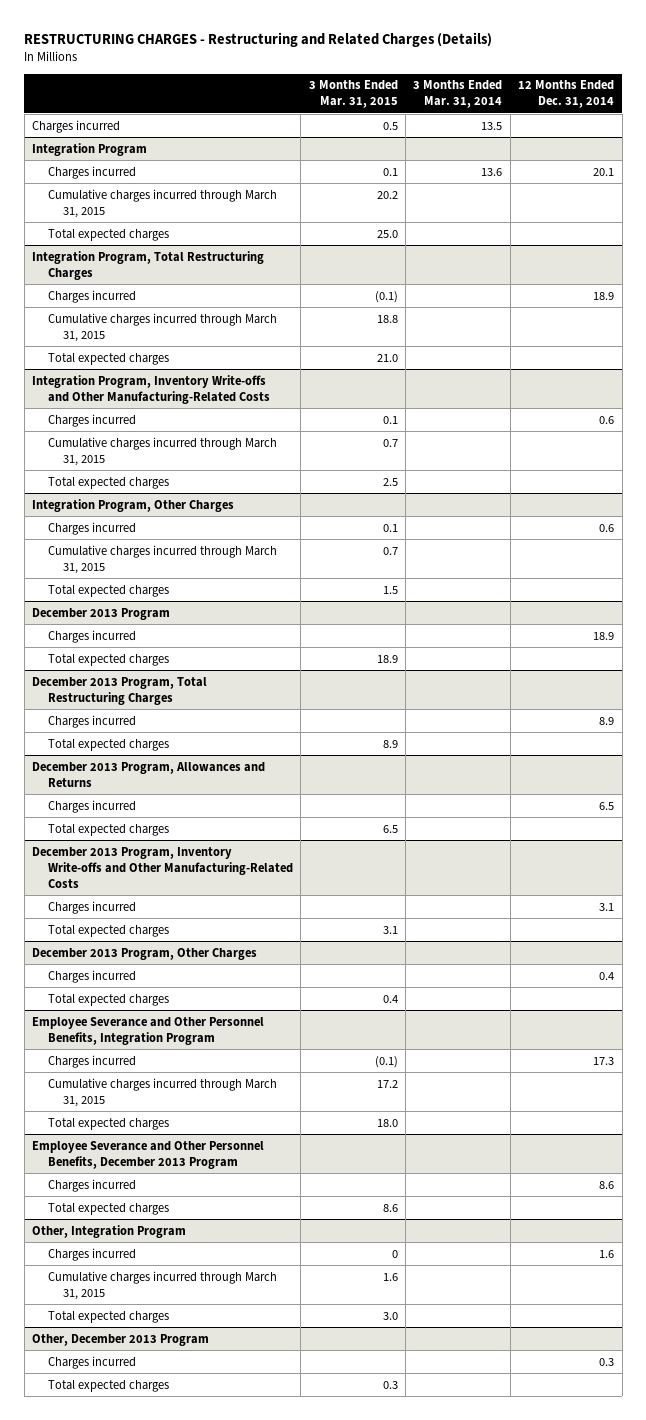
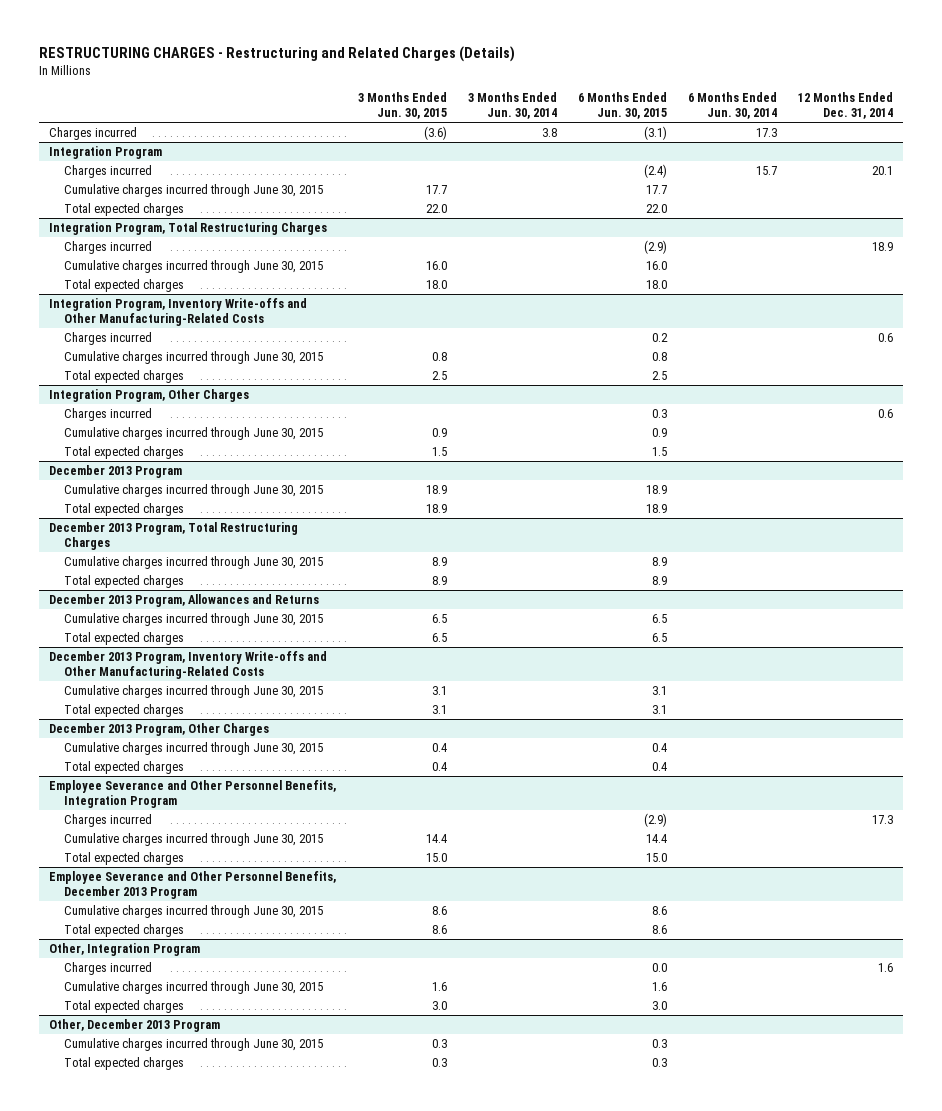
[308,80,398,109] 3 Months Ended Mar. 31, 2015 -> none
[413,80,503,109] 3 Months Ended Mar. 31, 2014 -> none
none -> [357,91,447,120] 3 Months Ended Jun. 30, 2015
none -> [467,91,557,120] 3 Months Ended Jun. 30, 2014
none -> [577,91,667,120] 6 Months Ended Jun. 30, 2015
none -> [687,91,777,120] 6 Months Ended Jun. 30, 2014
[47,188,277,218] Cumulative charges incurred through March 31, 2015 -> [63,183,323,197] Cumulative charges incurred through June 30, 2015
[47,312,277,342] Cumulative charges incurred through March 31, 2015 -> [63,259,323,273] Cumulative charges incurred through June 30, 2015
[47,436,277,466] Cumulative charges incurred through March 31, 2015 -> [63,350,323,364] Cumulative charges incurred through June 30, 2015
[47,544,277,574] Cumulative charges incurred through March 31, 2015 -> [63,426,323,440] Cumulative charges incurred through June 30, 2015
[47,629,136,643] Charges incurred -> none
none -> [63,483,323,497] Cumulative charges incurred through June 30, 2015
[47,714,136,728] Charges incurred -> none
none -> [63,555,323,569] Cumulative charges incurred through June 30, 2015
[47,799,136,813] Charges incurred -> none
none -> [63,612,323,626] Cumulative charges incurred through June 30, 2015
[47,900,136,914] Charges incurred -> none
none -> [63,684,323,698] Cumulative charges incurred through June 30, 2015
[47,969,136,983] Charges incurred -> none
none -> [63,741,323,755] Cumulative charges incurred through June 30, 2015
[47,1077,277,1107] Cumulative charges incurred through March 31, 2015 -> [63,832,323,846] Cumulative charges incurred through June 30, 2015
[47,1178,136,1192] Charges incurred -> none
none -> [63,904,323,918] Cumulative charges incurred through June 30, 2015
[47,1270,277,1300] Cumulative charges incurred through March 31, 2015 -> [63,980,323,994] Cumulative charges incurred through June 30, 2015
[47,1355,136,1369] Charges incurred -> none
none -> [63,1037,323,1051] Cumulative charges incurred through June 30, 2015

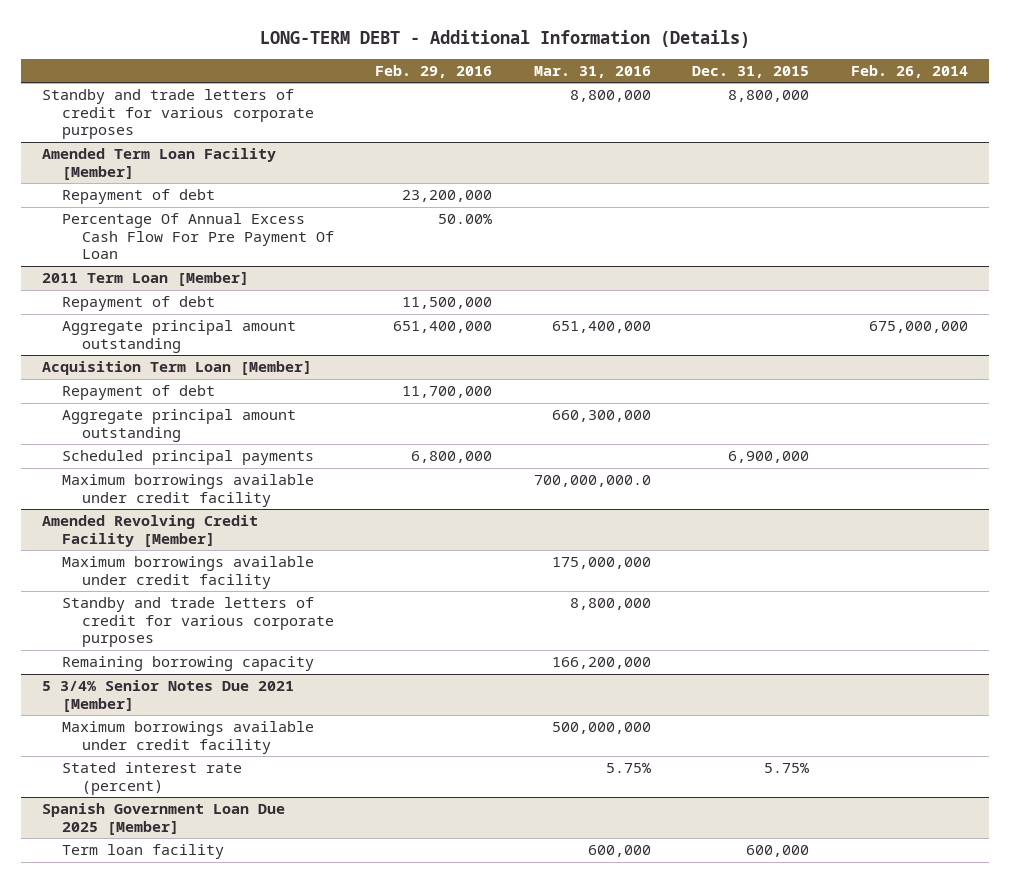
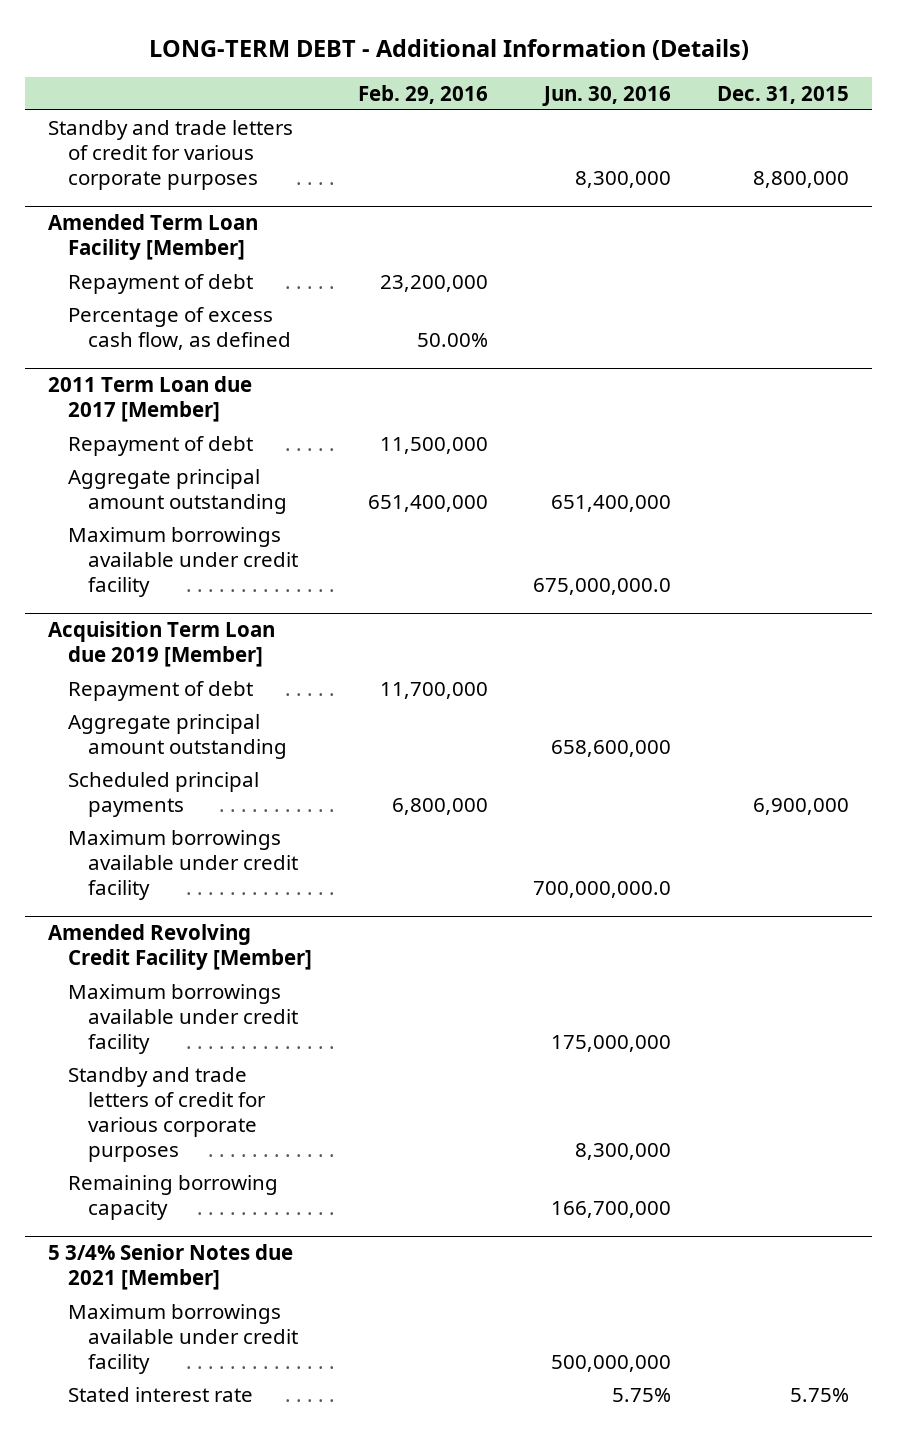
[533,66,651,79] Mar. 31, 2016 -> none
[850,65,968,79] Feb. 26, 2014 -> none
none -> [542,85,672,106] Jun. 30, 2016
[61,213,334,260] Percentage Of Annual Excess Cash Flow For Pre Payment Of Loan -> [67,306,291,350] Percentage of excess cash flow, as defined
[41,272,249,287] 2011 Term Loan [Member] -> [47,376,252,423] 2011 Term Loan due 2017 [Member]
none -> [67,526,298,597] Maximum borrowings available under credit facility
[41,361,312,376] Acquisition Term Loan [Member] -> [47,621,275,668] Acquisition Term Loan due 2019 [Member]
[41,680,294,712] 5 3/4% Senior Notes Due 2021 [Member] -> [47,1244,293,1291] 5 3/4% Senior Notes due 2021 [Member]
[41,803,285,835] Spanish Government Loan Due 2025 [Member] -> none
[61,844,224,860] Term loan facility -> none
[61,762,242,795] Stated interest rate (percent) -> [67,1386,253,1402] Stated interest rate

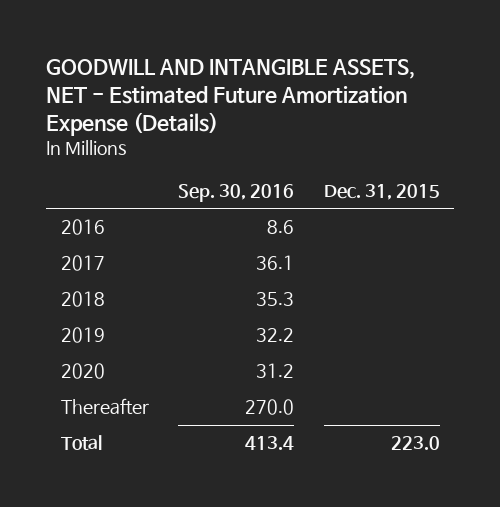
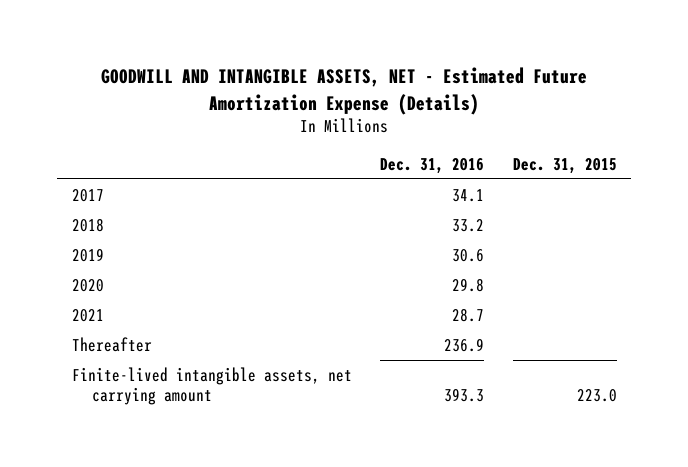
[178,183,295,202] Sep. 30, 2016 -> none
none -> [380,157,485,174] Dec. 31, 2016
[60,219,105,236] 2016 -> none
none -> [71,308,104,322] 2021
[60,435,102,451] Total -> [71,366,352,406] Finite-lived intangible assets, net carrying amount

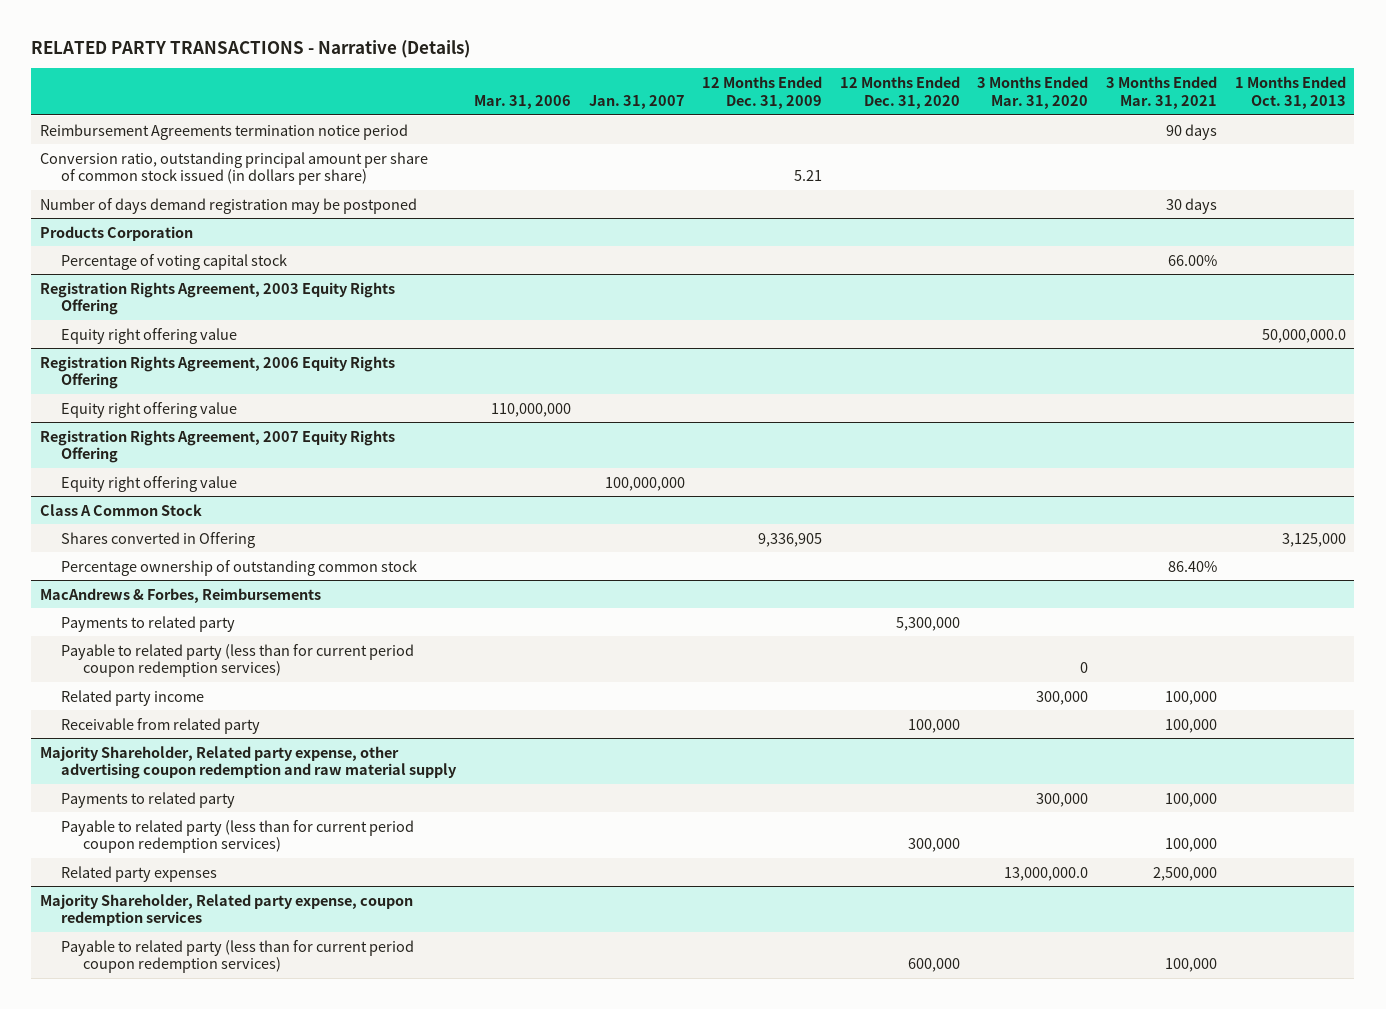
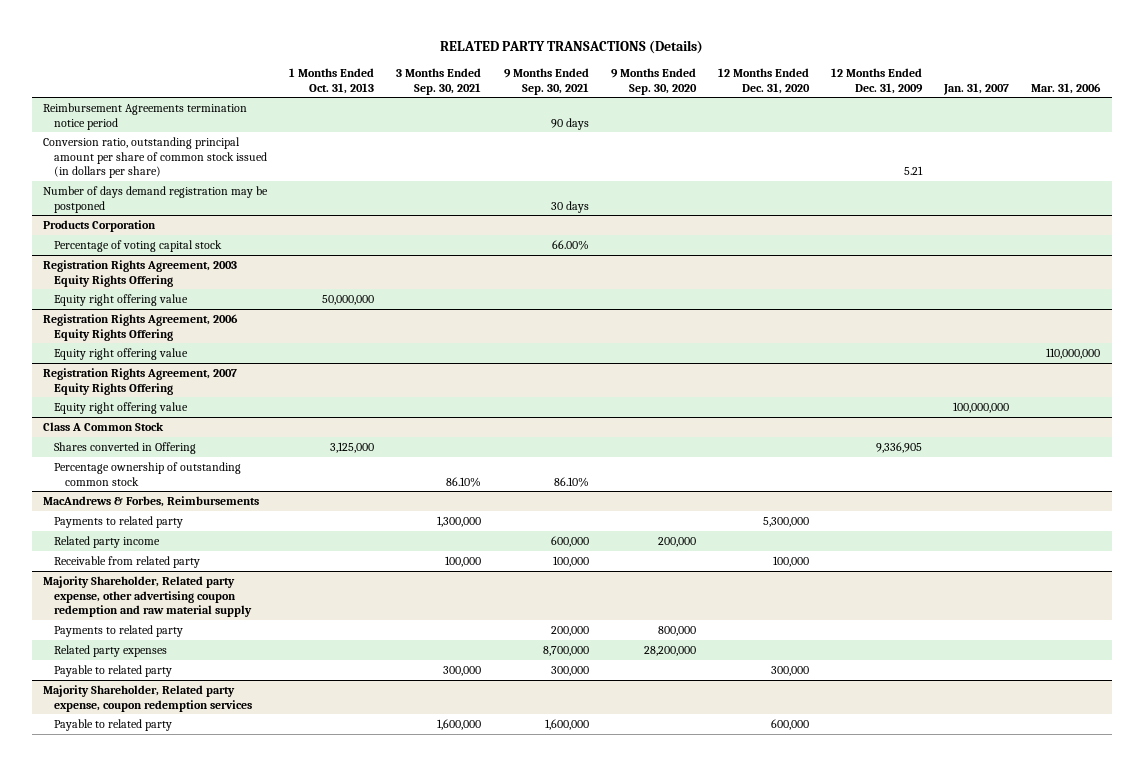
[31,39,471,58] RELATED PARTY TRANSACTIONS - Narrative (Details) -> [439,39,703,54] RELATED PARTY TRANSACTIONS (Details)
[977,76,1089,109] 3 Months Ended Mar. 31, 2020 -> none
[1105,76,1217,109] 3 Months Ended Mar. 31, 2021 -> none
none -> [396,68,482,95] 3 Months Ended Sep. 30, 2021
none -> [503,68,589,95] 9 Months Ended Sep. 30, 2021
none -> [610,68,697,95] 9 Months Ended Sep. 30, 2020
[1261,328,1346,343] 50,000,000.0 -> [322,294,375,305] 50,000,000
[61,643,415,678] Payable to related party (less than for current period coupon redemption services) -> none
[61,819,415,854] Payable to related party (less than for current period coupon redemption services) -> none
none -> [54,664,173,677] Payable to related party
[61,939,415,974] Payable to related party (less than for current period coupon redemption services) -> [54,718,173,731] Payable to related party

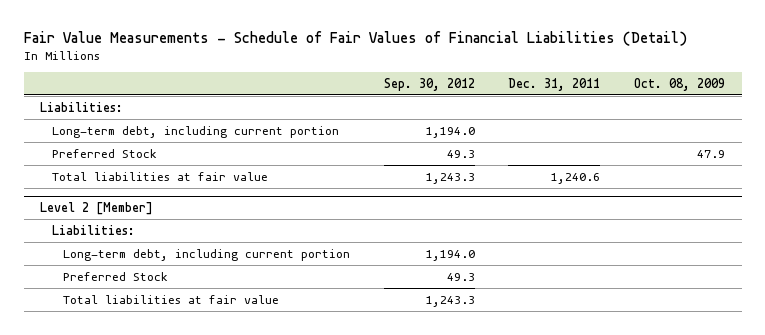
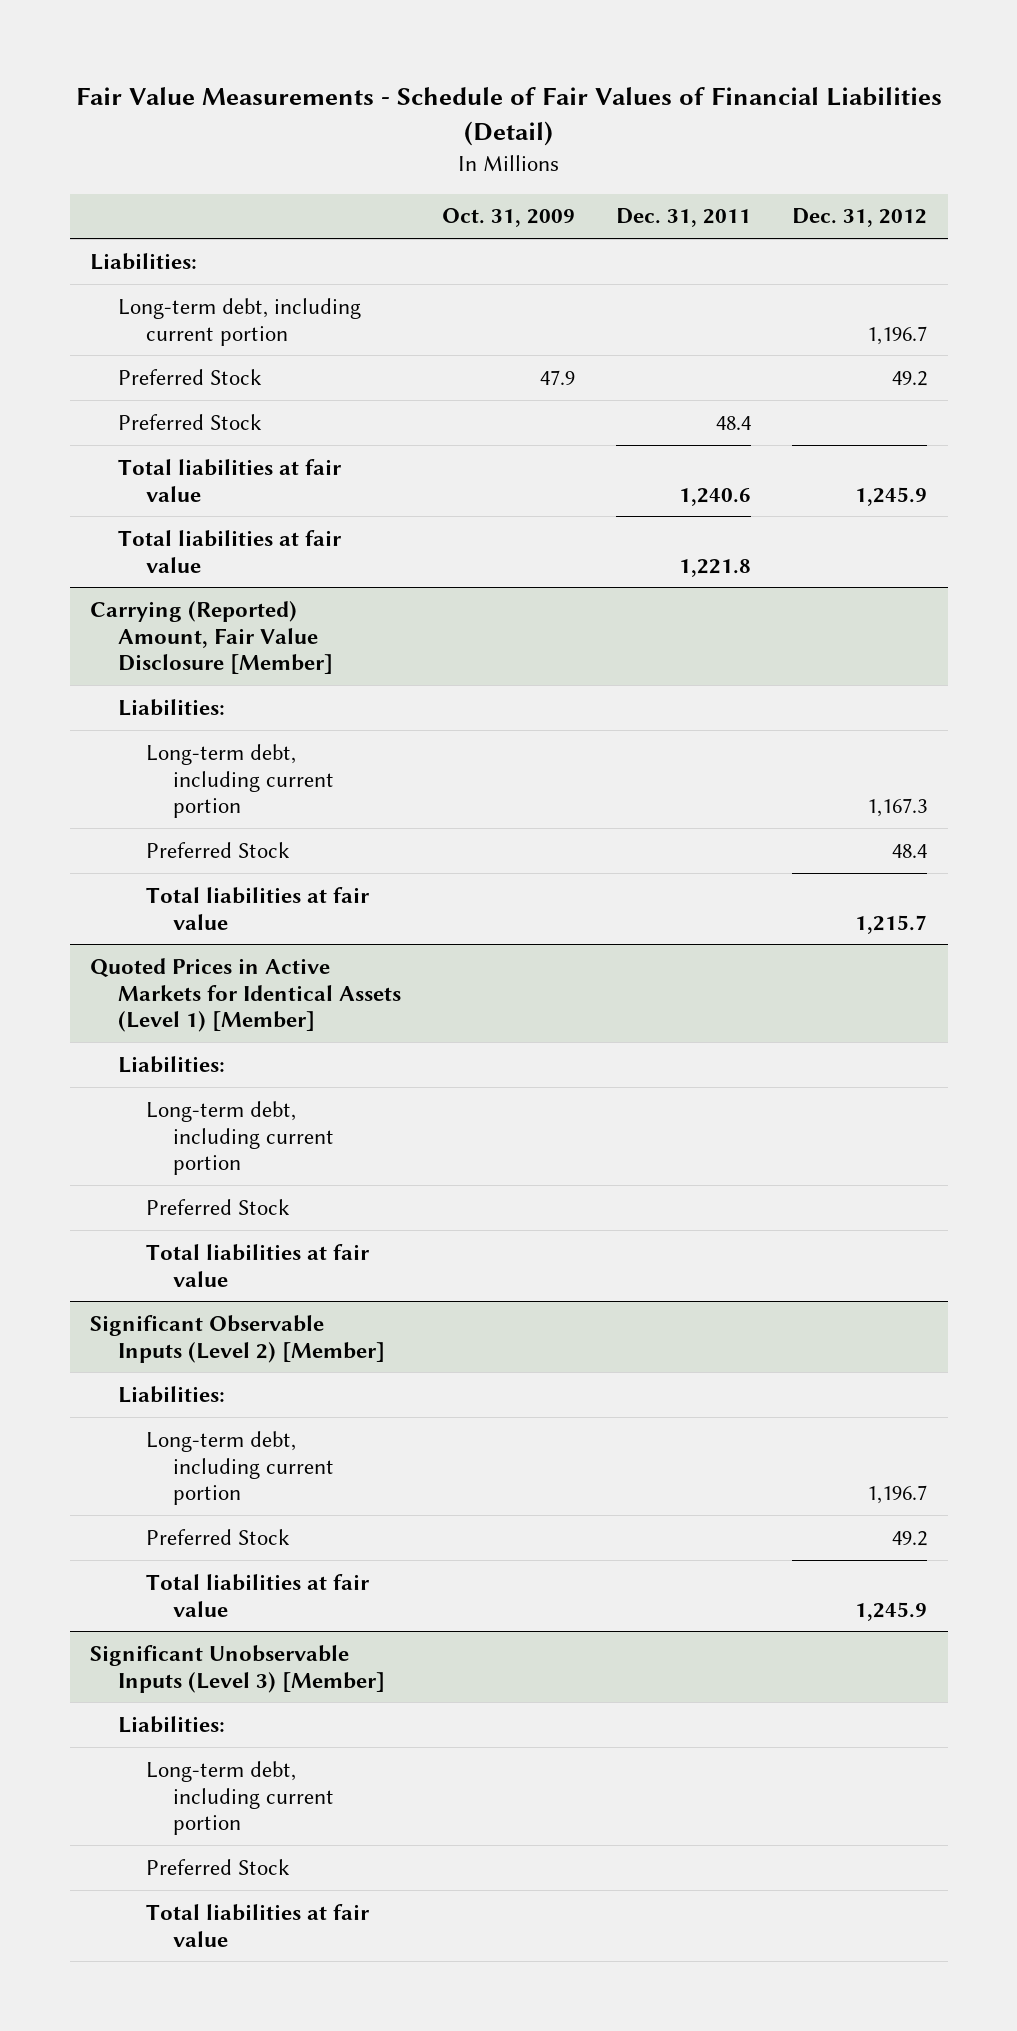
[383,77,475,91] Sep. 30, 2012 -> none
[633,77,725,91] Oct. 08, 2009 -> none
none -> [441,208,575,228] Oct. 31, 2009
none -> [792,208,928,228] Dec. 31, 2012
none -> [117,413,262,430] Preferred Stock
none -> [117,529,342,573] Total liabilities at fair value
none -> [90,600,333,675] Carrying (Reported) Amount, Fair Value Disclosure [Member]
none -> [117,698,225,716] Liabilities:
none -> [145,743,335,819] Long-term debt, including current portion
none -> [145,841,290,858] Preferred Stock
none -> [145,886,370,930] Total liabilities at fair value
none -> [90,957,401,1033] Quoted Prices in Active Markets for Identical Assets (Level 1) [Member]
none -> [117,1055,225,1073] Liabilities:
none -> [145,1100,335,1176] Long-term debt, including current portion
none -> [145,1198,290,1215] Preferred Stock
none -> [145,1243,370,1287] Total liabilities at fair value
[40,201,154,215] Level 2 [Member] -> [90,1314,385,1363] Significant Observable Inputs (Level 2) [Member]
none -> [90,1644,385,1693] Significant Unobservable Inputs (Level 3) [Member]
none -> [117,1715,225,1733] Liabilities:
none -> [145,1760,335,1836] Long-term debt, including current portion
none -> [145,1858,290,1875] Preferred Stock
none -> [145,1903,370,1947] Total liabilities at fair value

